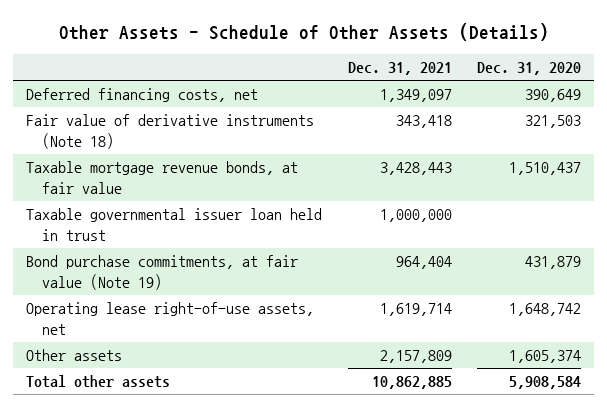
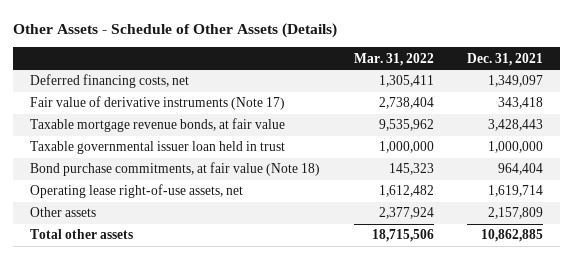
[477,62,582,76] Dec. 31, 2020 -> none
none -> [353,52,434,66] Mar. 31, 2022
[25,114,314,149] Fair value of derivative instruments (Note 18) -> [29,96,285,111] Fair value of derivative instruments (Note 17)
[25,255,298,290] Bond purchase commitments, at fair value (Note 19) -> [29,162,320,177] Bond purchase commitments, at fair value (Note 18)

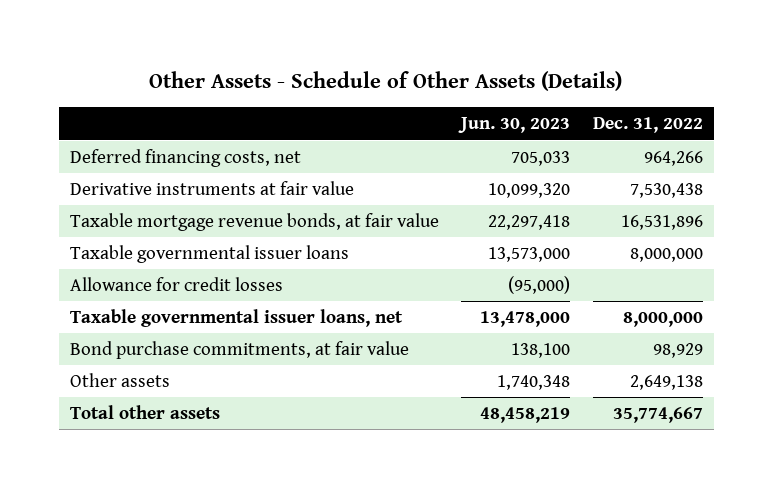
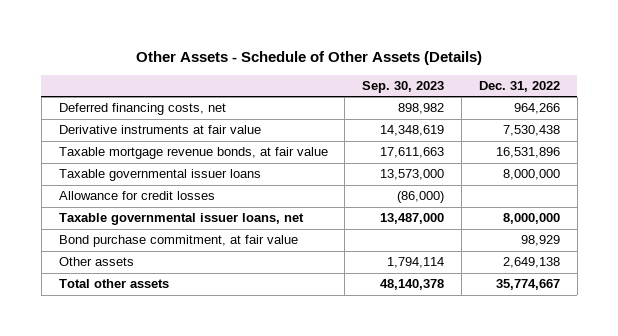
[458,117,571,134] Jun. 30, 2023 -> none
none -> [362,81,445,94] Sep. 30, 2023
[70,341,410,360] Bond purchase commitments, at fair value -> [58,235,298,248] Bond purchase commitment, at fair value

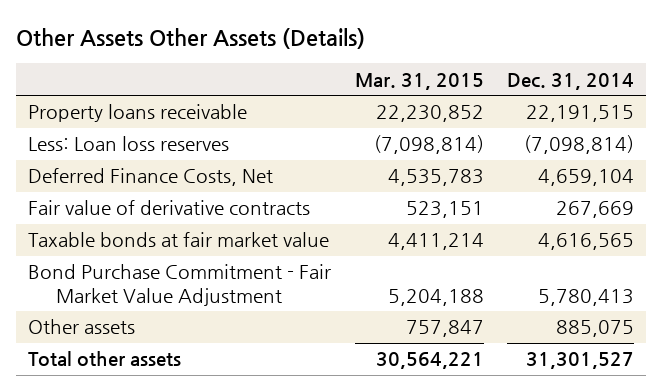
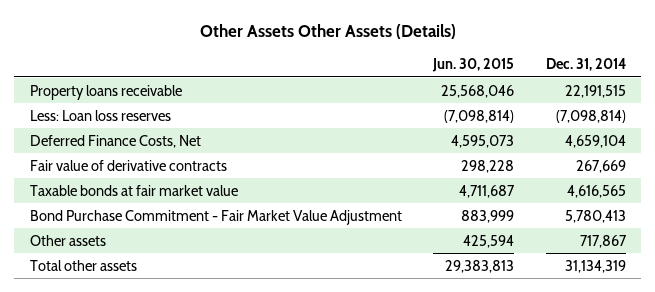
[354,72,484,90] Mar. 31, 2015 -> none
none -> [432,58,515,73] Jun. 30, 2015
[556,320,635,338] 885,075 -> [579,234,627,248] 717,867
[526,352,635,370] 31,301,527 -> [564,259,626,273] 31,134,319

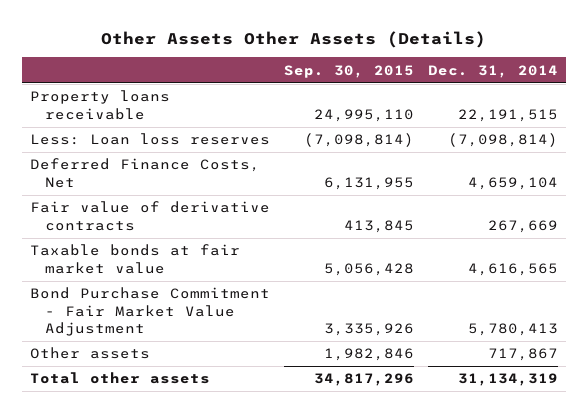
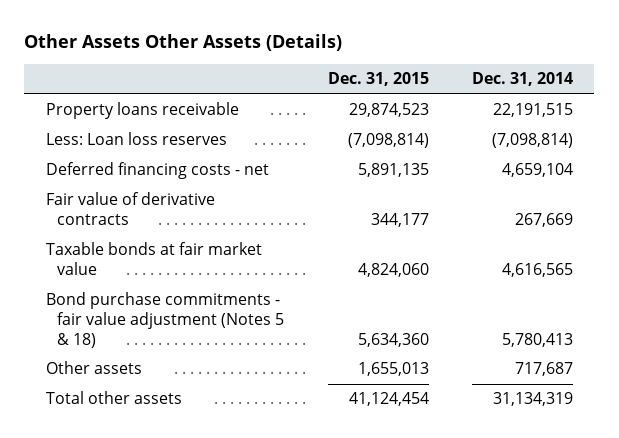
[284,64,415,78] Sep. 30, 2015 -> none
none -> [327,72,429,87] Dec. 31, 2015
[29,158,260,188] Deferred Finance Costs, Net -> [46,162,270,180] Deferred financing costs - net
[29,287,270,336] Bond Purchase Commitment - Fair Market Value Adjustment -> [46,292,285,349] Bond purchase commitments - fair value adjustment (Notes 5 & 18)
[488,348,559,362] 717,867 -> [514,362,573,377] 717,687

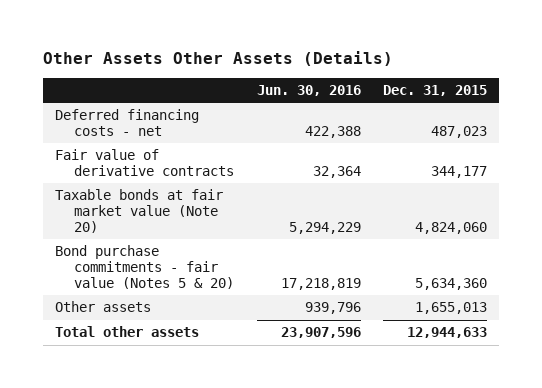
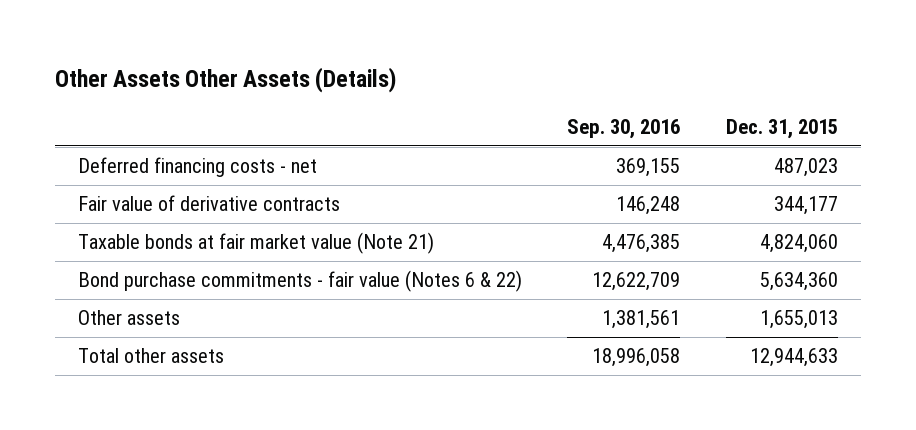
[256,85,361,97] Jun. 30, 2016 -> none
none -> [567,119,681,140] Sep. 30, 2016
[54,189,223,233] Taxable bonds at fair market value (Note 20) -> [77,232,434,255] Taxable bonds at fair market value (Note 21)
[54,245,234,289] Bond purchase commitments - fair value (Notes 5 & 20) -> [77,270,522,293] Bond purchase commitments - fair value (Notes 6 & 22)

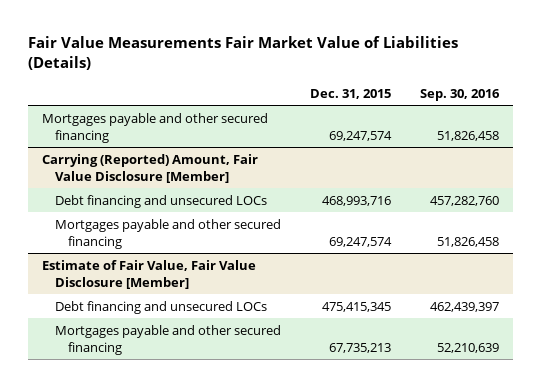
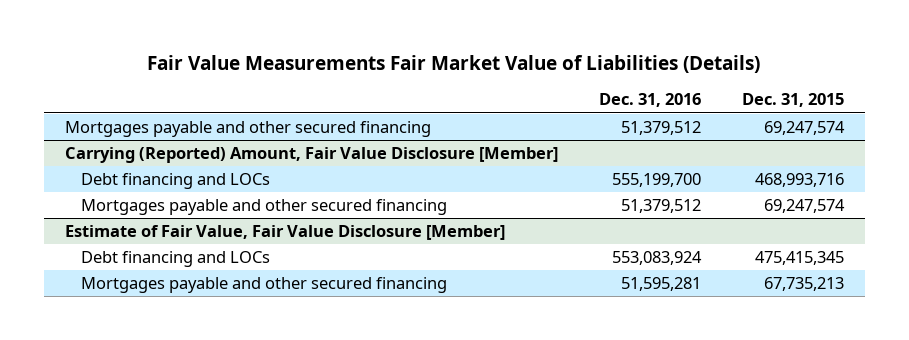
[419,88,500,101] Sep. 30, 2016 -> none
none -> [598,93,701,108] Dec. 31, 2016
[55,194,268,208] Debt financing and unsecured LOCs -> [81,173,271,190] Debt financing and LOCs
[55,300,268,314] Debt financing and unsecured LOCs -> [81,251,271,268] Debt financing and LOCs

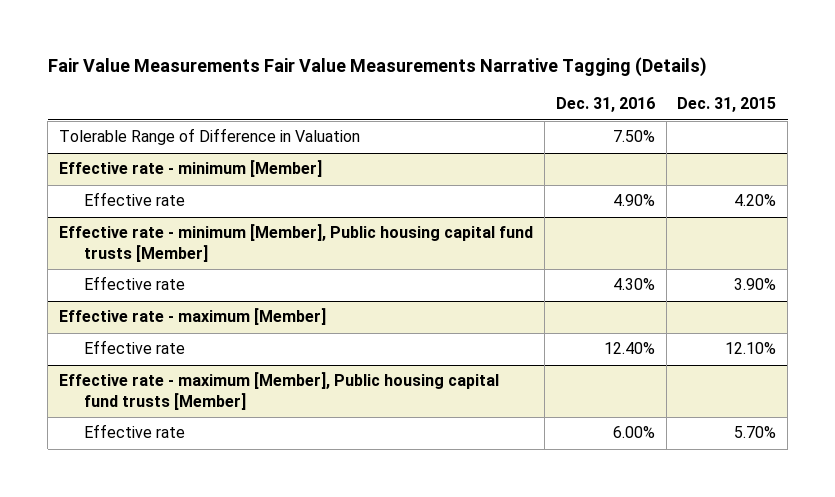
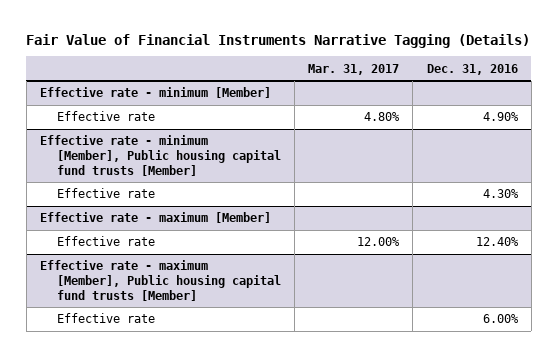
[47,57,707,78] Fair Value Measurements Fair Value Measurements Narrative Tagging (Details) -> [26,33,531,48] Fair Value of Financial Instruments Narrative Tagging (Details)
[677,97,777,113] Dec. 31, 2015 -> none
none -> [308,63,400,75] Mar. 31, 2017
[59,128,361,146] Tolerable Range of Difference in Valuation -> none

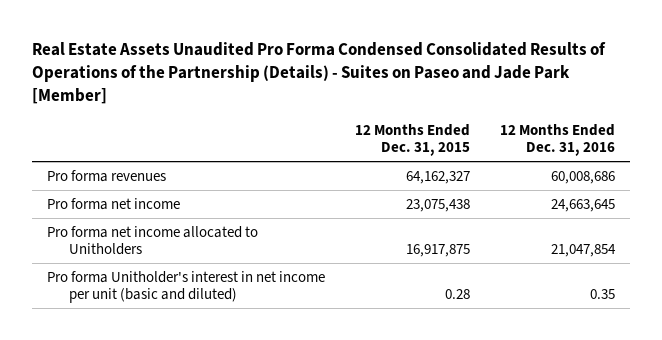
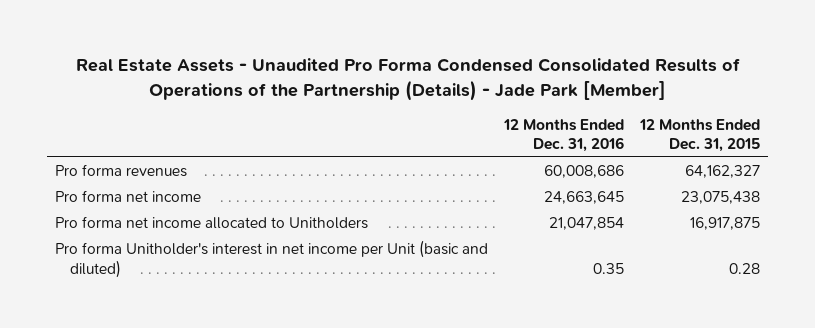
[32,42,607,104] Real Estate Assets Unaudited Pro Forma Condensed Consolidated Results of Operations of the Partnership (Details) - Suites on Paseo and Jade Park [Member] -> [75,58,740,101] Real Estate Assets - Unaudited Pro Forma Condensed Consolidated Results of Operations of the Partnership (Details) - Jade Park [Member]
[47,270,326,304] Pro forma Unitholder's interest in net income per unit (basic and diluted) -> [54,240,488,278] Pro forma Unitholder's interest in net income per Unit (basic and diluted)

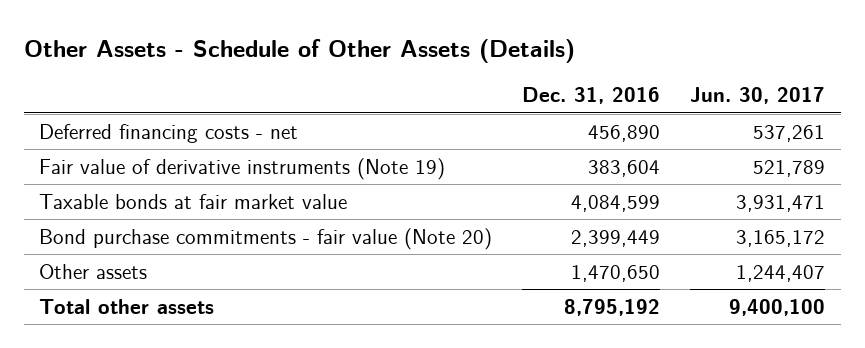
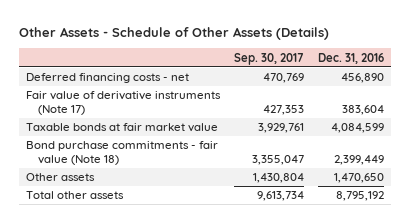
[690,87,826,105] Jun. 30, 2017 -> none
none -> [233,52,304,65] Sep. 30, 2017
[39,157,446,180] Fair value of derivative instruments (Note 19) -> [25,91,221,115] Fair value of derivative instruments (Note 17)
[39,227,493,250] Bond purchase commitments - fair value (Note 20) -> [25,141,218,165] Bond purchase commitments - fair value (Note 18)

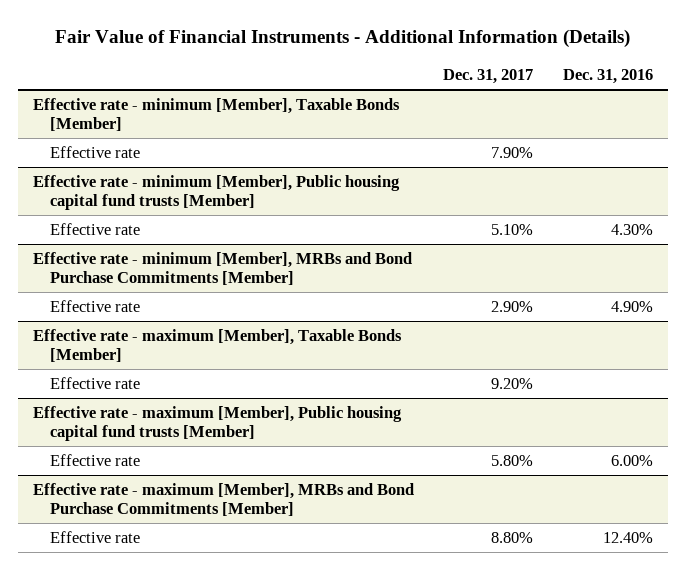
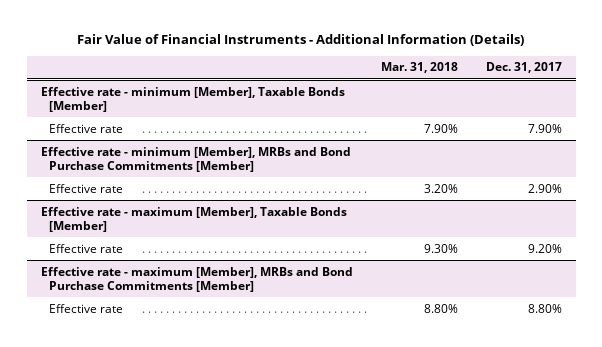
[563,68,654,84] Dec. 31, 2016 -> none
none -> [380,62,458,74] Mar. 31, 2018
[32,174,400,210] Effective rate - minimum [Member], Public housing capital fund trusts [Member] -> none
[49,222,140,235] Effective rate -> none
[32,405,402,441] Effective rate - maximum [Member], Public housing capital fund trusts [Member] -> none
[49,453,140,466] Effective rate -> none

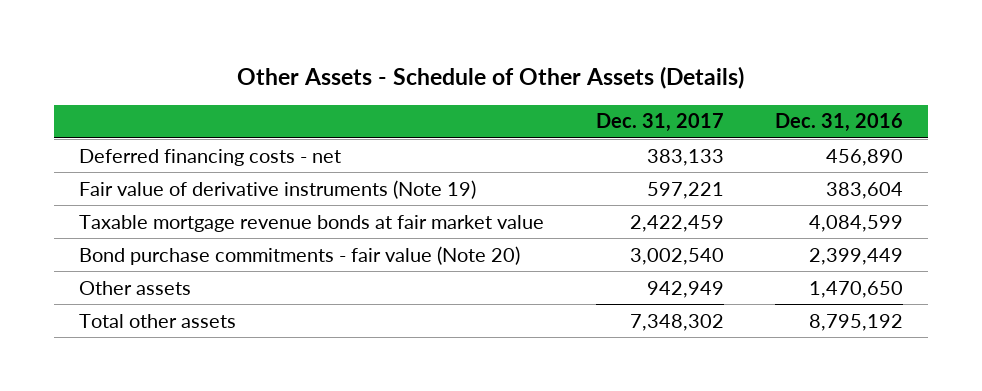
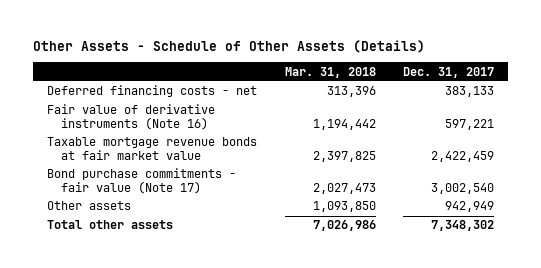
[774,113,903,133] Dec. 31, 2016 -> none
none -> [284,66,376,78] Mar. 31, 2018
[79,179,477,199] Fair value of derivative instruments (Note 19) -> [46,104,215,131] Fair value of derivative instruments (Note 16)
[79,245,521,265] Bond purchase commitments - fair value (Note 20) -> [46,168,236,195] Bond purchase commitments - fair value (Note 17)

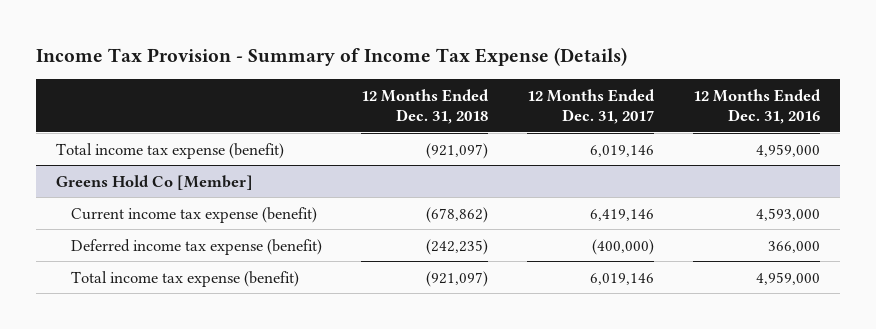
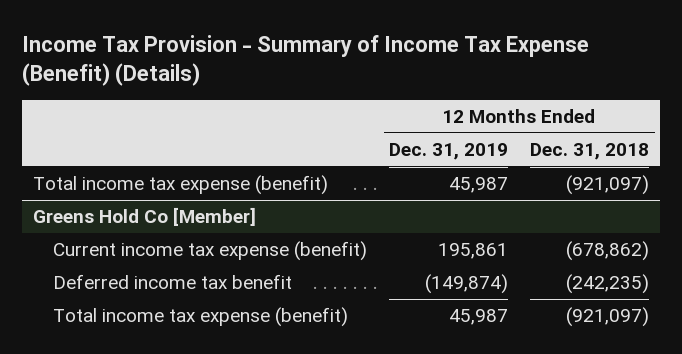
[36,47,628,67] Income Tax Provision - Summary of Income Tax Expense (Details) -> [22,34,590,86] Income Tax Provision - Summary of Income Tax Expense (Benefit) (Details)
[526,88,655,124] 12 Months Ended Dec. 31, 2017 -> none
[692,88,821,124] 12 Months Ended Dec. 31, 2016 -> none
none -> [389,142,509,160] Dec. 31, 2019
[70,238,322,255] Deferred income tax expense (benefit) -> [53,274,293,290] Deferred income tax benefit

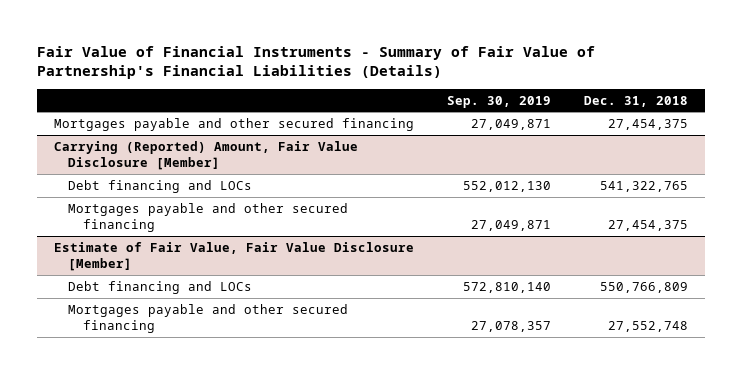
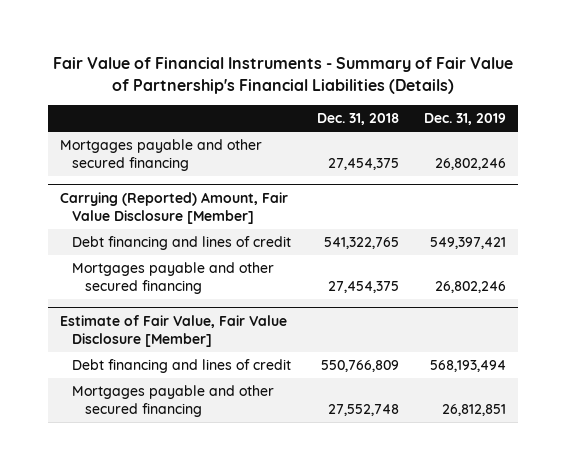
[447,95,552,108] Sep. 30, 2019 -> none
none -> [423,113,506,126] Dec. 31, 2019
[68,179,253,193] Debt financing and LOCs -> [72,236,292,251] Debt financing and lines of credit
[68,280,253,294] Debt financing and LOCs -> [72,359,292,374] Debt financing and lines of credit

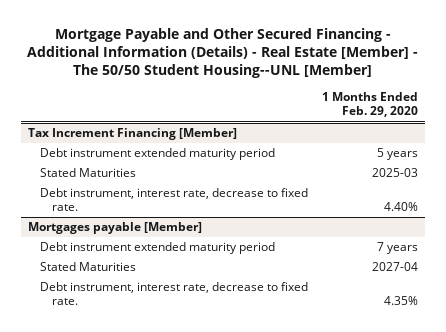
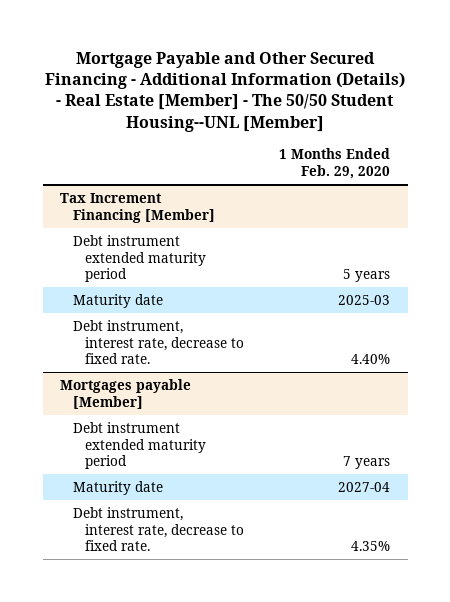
[39,168,136,178] Stated Maturities -> [72,294,163,309] Maturity date
[39,262,136,272] Stated Maturities -> [72,481,163,496] Maturity date

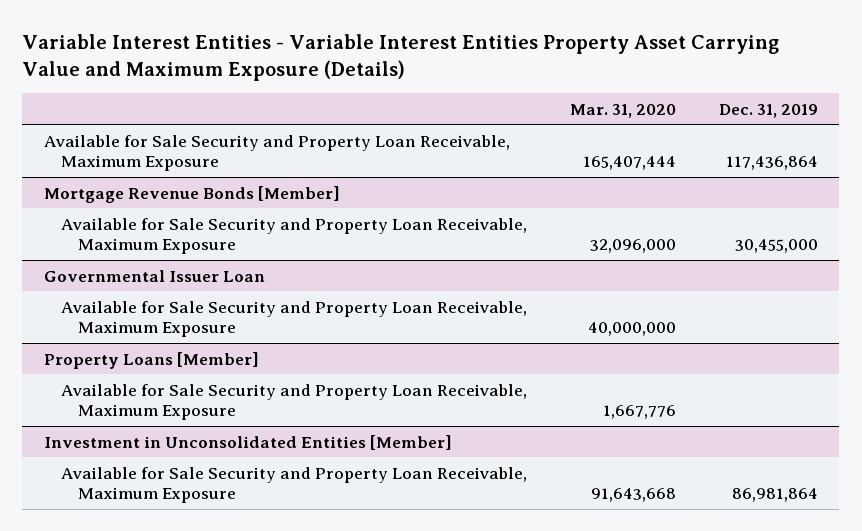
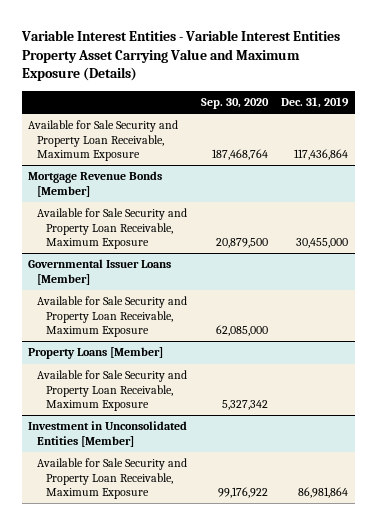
[569,103,676,118] Mar. 31, 2020 -> none
none -> [200,98,269,110] Sep. 30, 2020
[43,269,265,282] Governmental Issuer Loan -> [28,259,172,285] Governmental Issuer Loans [Member]

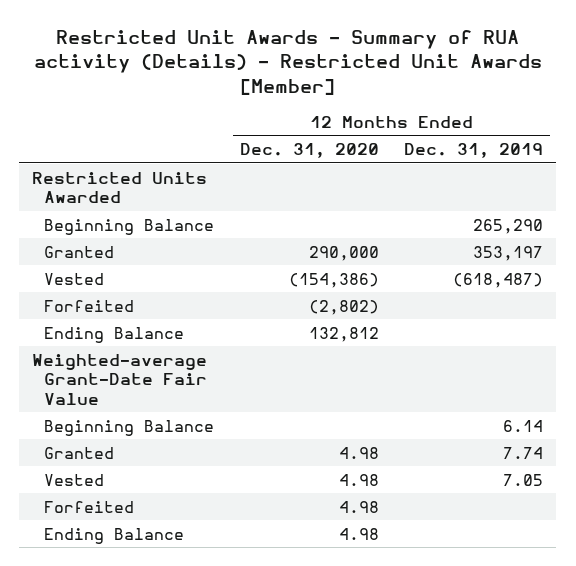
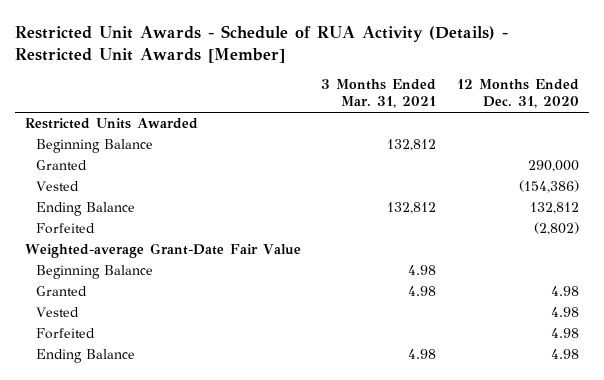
[33,29,542,95] Restricted Unit Awards - Summary of RUA activity (Details) - Restricted Unit Awards [Member] -> [15,24,509,63] Restricted Unit Awards - Schedule of RUA Activity (Details) - Restricted Unit Awards [Member]
[404,143,544,159] Dec. 31, 2019 -> none
none -> [321,79,437,109] 3 Months Ended Mar. 31, 2021
[43,299,134,312] Forfeited -> [36,223,96,235] Forfeited

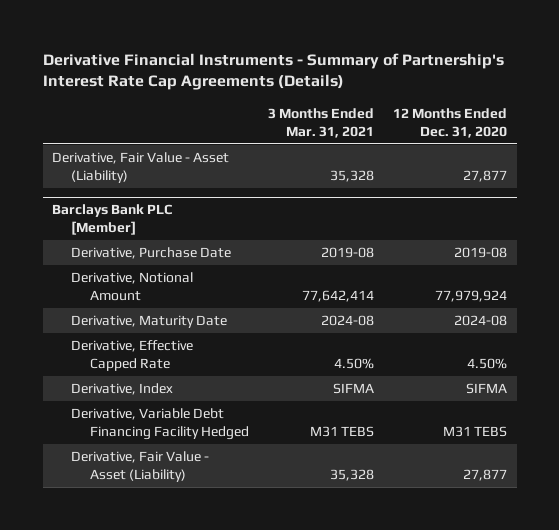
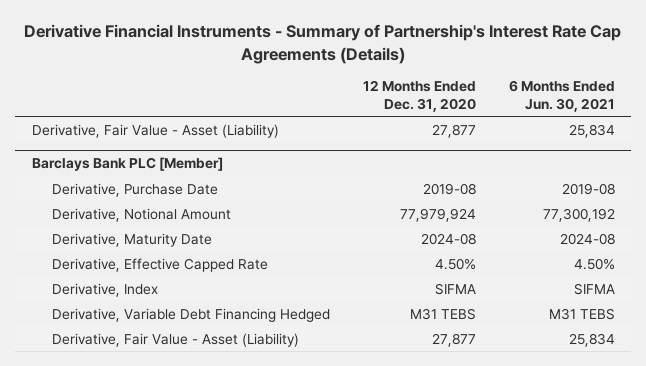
[268,107,375,138] 3 Months Ended Mar. 31, 2021 -> none
none -> [508,80,615,112] 6 Months Ended Jun. 30, 2021
[71,408,250,441] Derivative, Variable Debt Financing Facility Hedged -> [52,307,331,322] Derivative, Variable Debt Financing Hedged

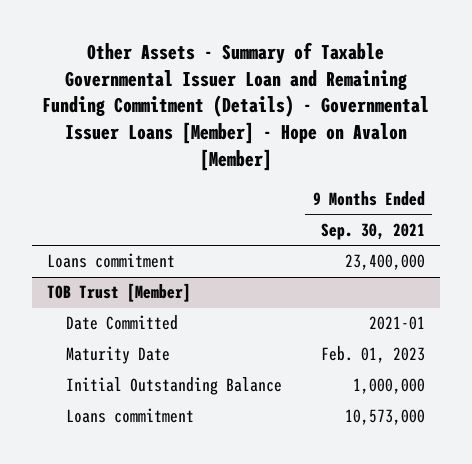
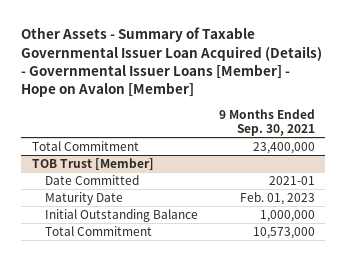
[41,41,429,172] Other Assets - Summary of Taxable Governmental Issuer Loan and Remaining Funding Commitment (Details) - Governmental Issuer Loans [Member] - Hope on Avalon [Member] -> [20,27,322,98] Other Assets - Summary of Taxable Governmental Issuer Loan Acquired (Details) - Governmental Issuer Loans [Member] - Hope on Avalon [Member]
[46,253,175,269] Loans commitment -> [31,141,139,152] Total Commitment
[65,408,194,424] Loans commitment -> [44,226,152,237] Total Commitment

